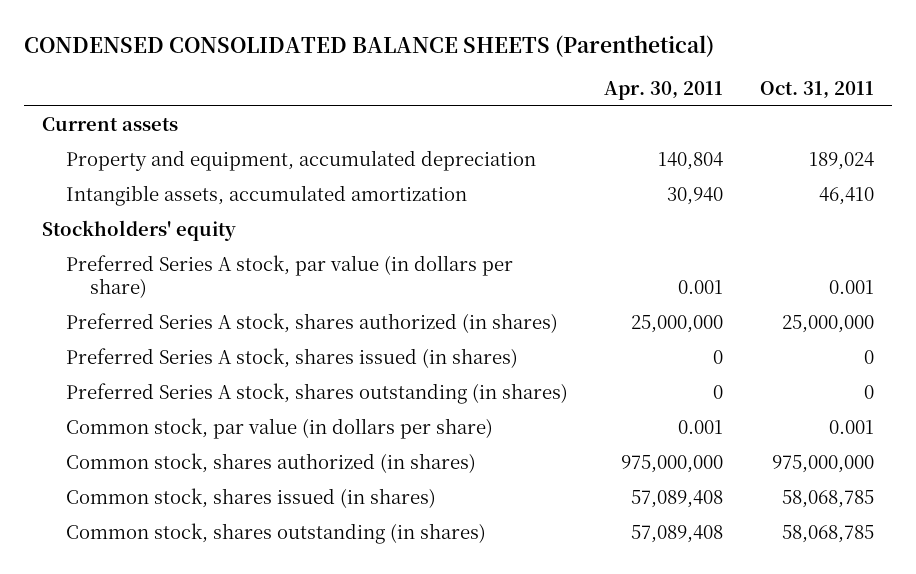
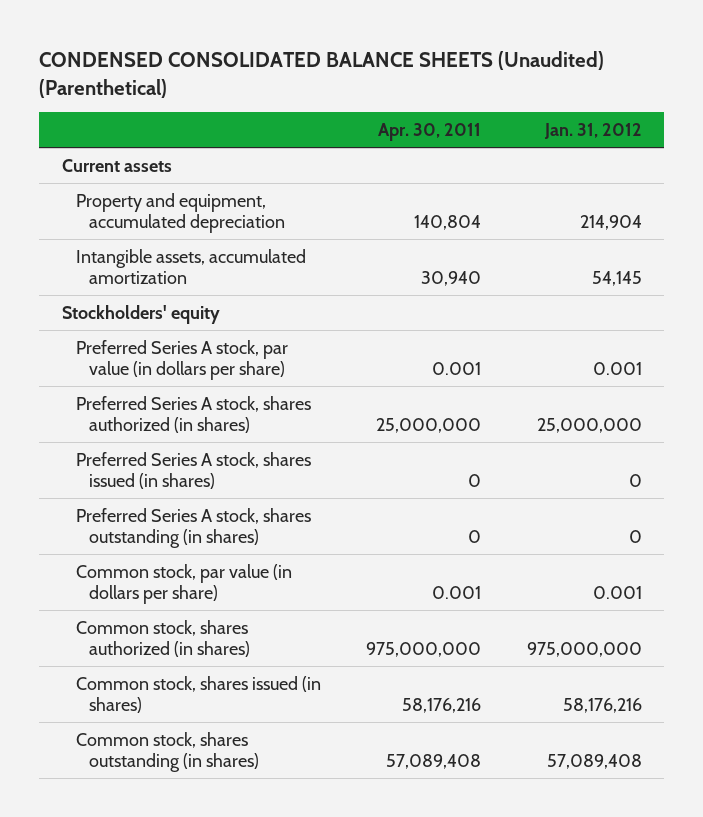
[24,34,715,57] CONDENSED CONSOLIDATED BALANCE SHEETS (Parenthetical) -> [38,50,604,98] CONDENSED CONSOLIDATED BALANCE SHEETS (Unaudited) (Parenthetical)
[759,81,874,100] Oct. 31, 2011 -> none
none -> [543,123,642,140] Jan. 31, 2012
[631,490,724,509] 57,089,408 -> [402,698,482,714] 58,176,216

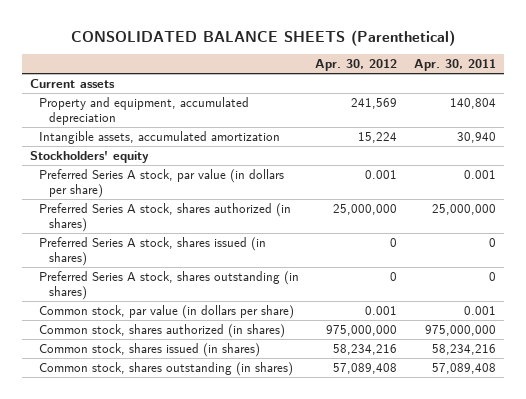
[38,50,604,98] CONDENSED CONSOLIDATED BALANCE SHEETS (Unaudited) (Parenthetical) -> [70,29,455,46] CONSOLIDATED BALANCE SHEETS (Parenthetical)
[543,123,642,140] Jan. 31, 2012 -> none
none -> [315,59,398,72] Apr. 30, 2012
[402,698,482,714] 58,176,216 -> [431,344,496,356] 58,234,216

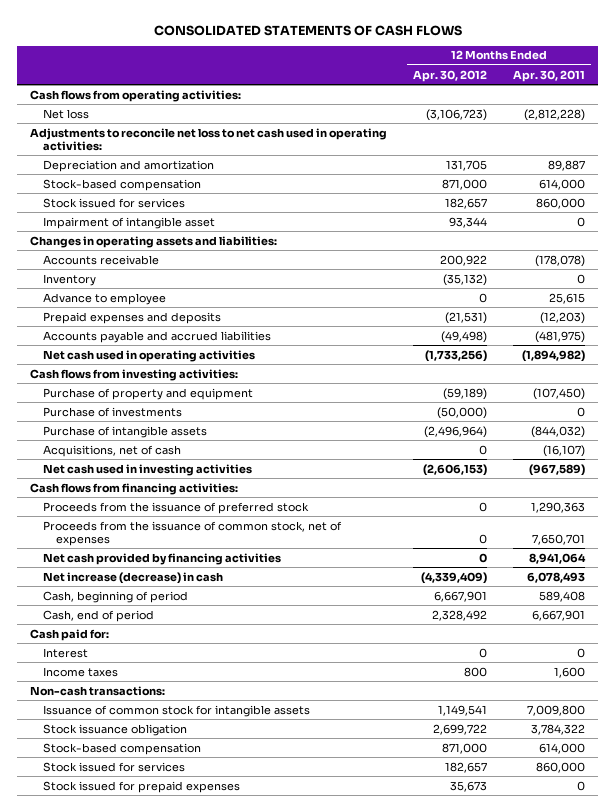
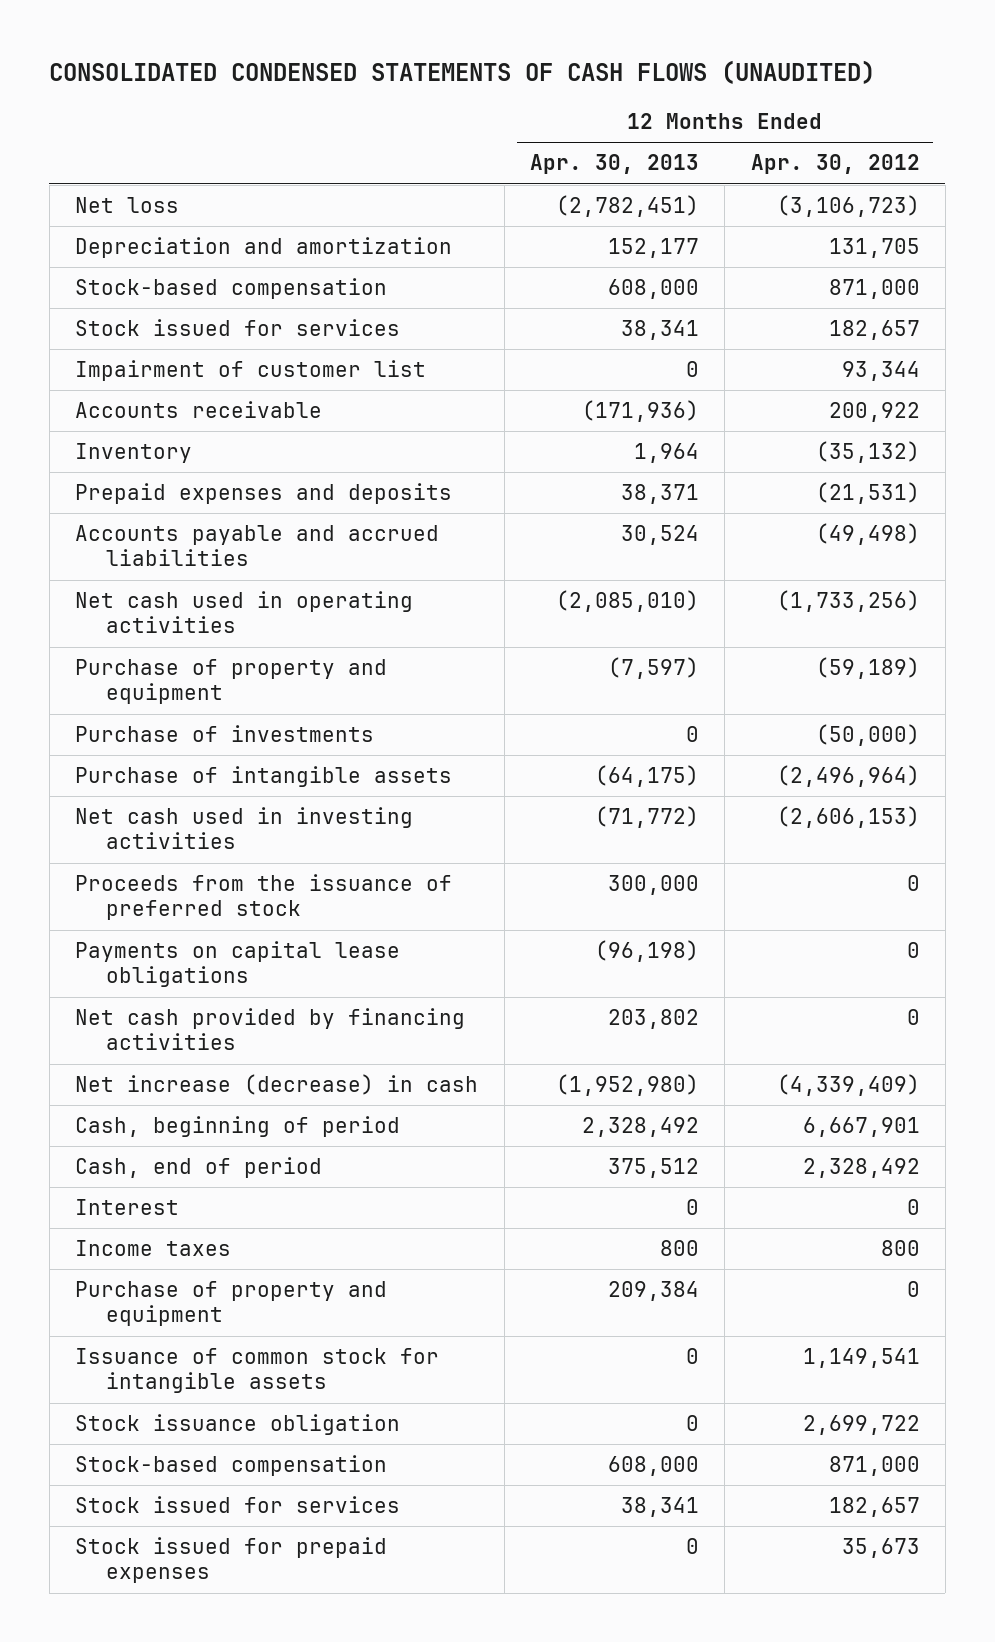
[153,24,462,36] CONSOLIDATED STATEMENTS OF CASH FLOWS -> [49,59,876,84] CONSOLIDATED CONDENSED STATEMENTS OF CASH FLOWS (UNAUDITED)
[513,69,586,82] Apr. 30, 2011 -> none
none -> [529,154,699,175] Apr. 30, 2013
[30,89,242,102] Cash flows from operating activities: -> none
[30,127,388,151] Adjustments to reconcile net loss to net cash used in operating activities: -> none
[30,235,278,248] Changes in operating assets and liabilities: -> none
[43,216,216,229] Impairment of intangible asset -> [75,360,427,382] Impairment of customer list
[43,292,167,305] Advance to employee -> none
[30,368,239,381] Cash flows from investing activities: -> none
[43,444,182,457] Acquisitions, net of cash -> none
[30,482,239,495] Cash flows from financing activities: -> none
[43,520,343,546] Proceeds from the issuance of common stock, net of expenses -> none
none -> [75,941,401,988] Payments on capital lease obligations
[30,628,110,641] Cash paid for: -> none
[30,685,166,696] Non-cash transactions: -> none
none -> [75,1281,388,1327] Purchase of property and equipment

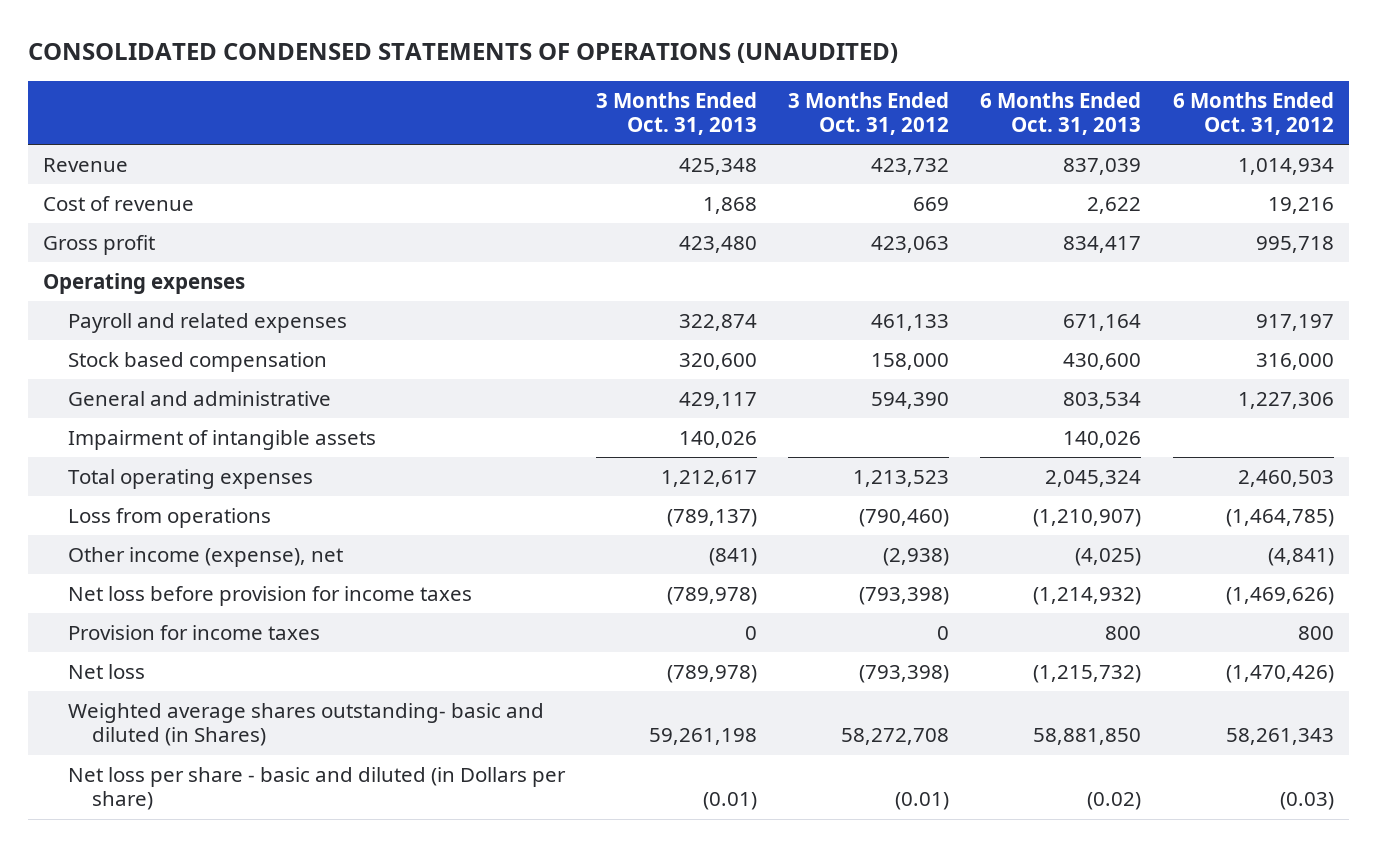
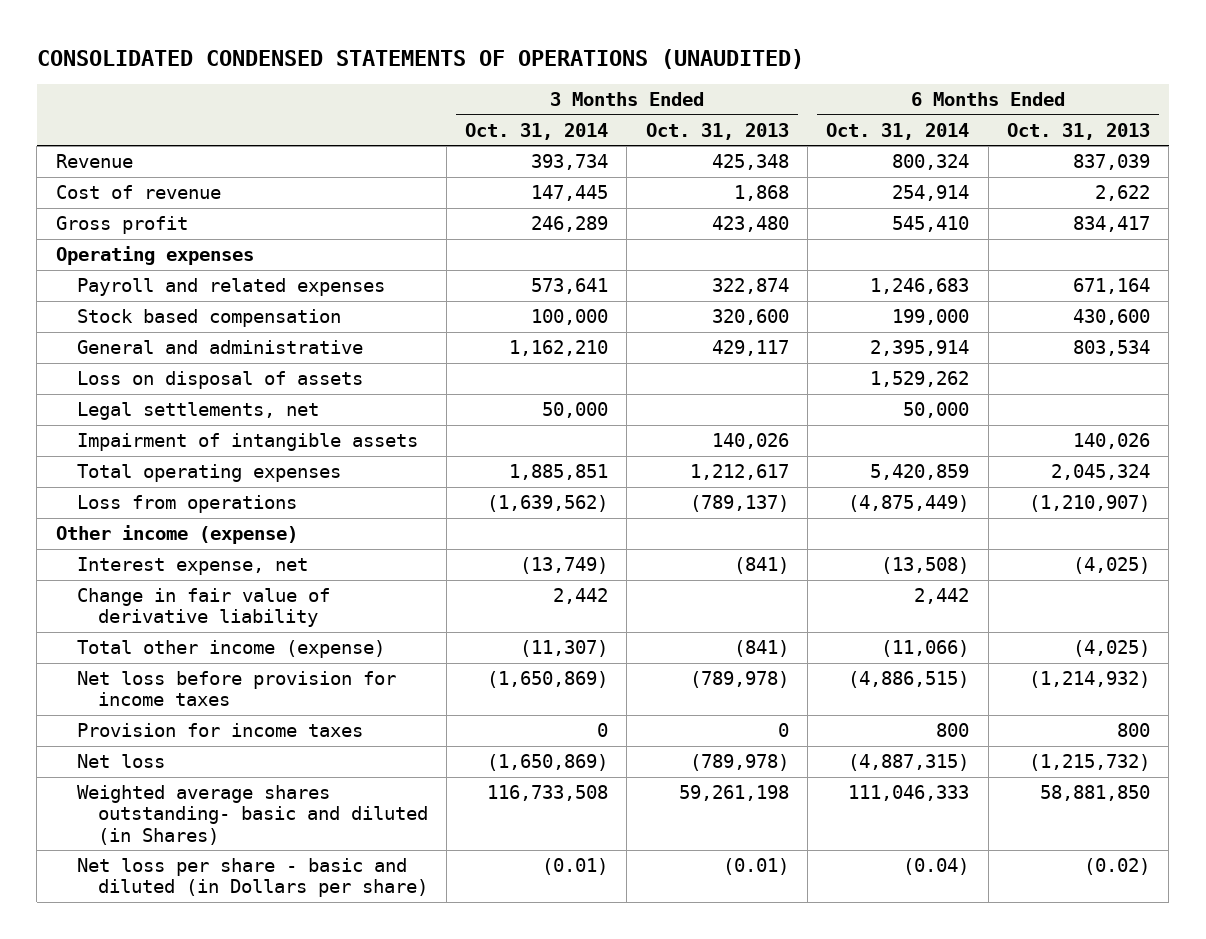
[788,91,950,136] 3 Months Ended Oct. 31, 2012 -> none
[1172,91,1334,136] 6 Months Ended Oct. 31, 2012 -> none
none -> [465,122,609,140] Oct. 31, 2014
none -> [826,122,970,140] Oct. 31, 2014
none -> [76,371,363,390] Loss on disposal of assets
none -> [76,402,319,421] Legal settlements, net
none -> [55,525,298,545] Other income (expense)
none -> [76,557,308,576] Interest expense, net
none -> [76,588,330,628] Change in fair value of derivative liability
[67,547,343,568] Other income (expense), net -> [76,640,385,659] Total other income (expense)

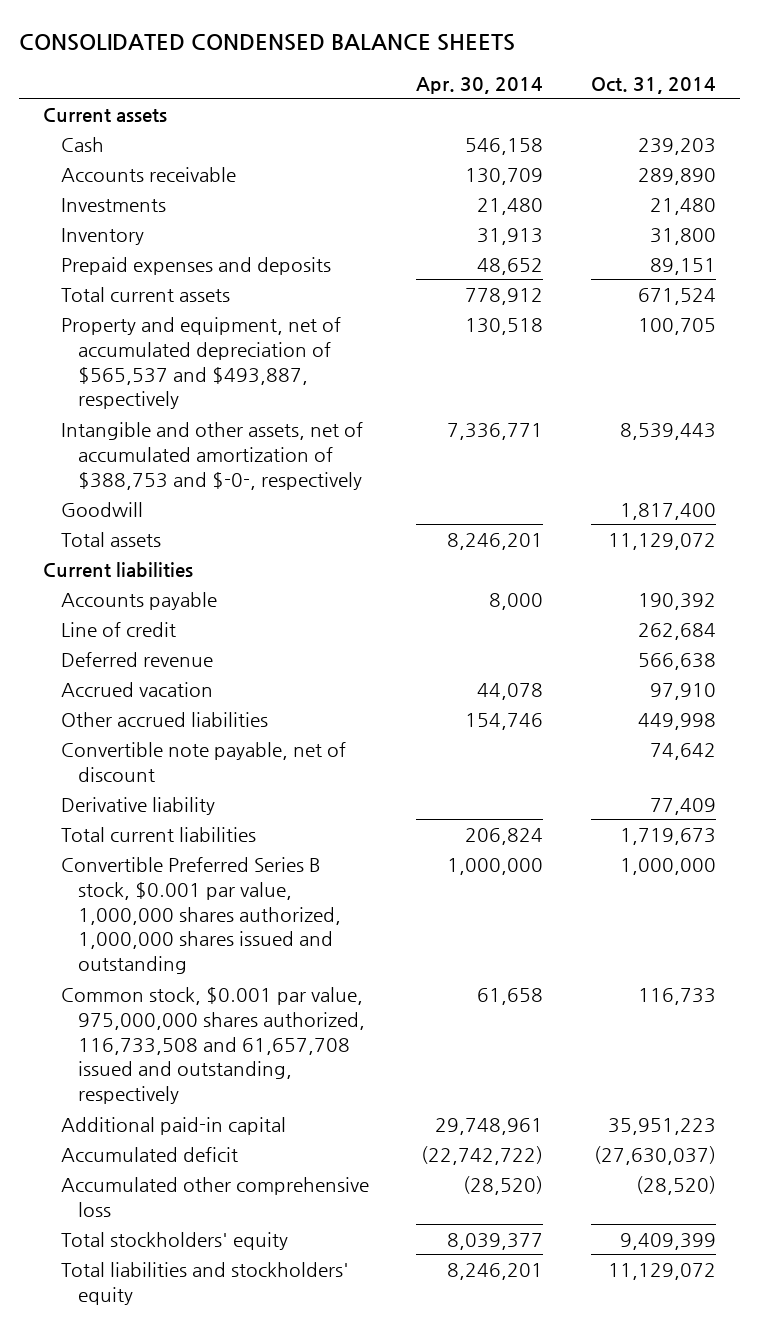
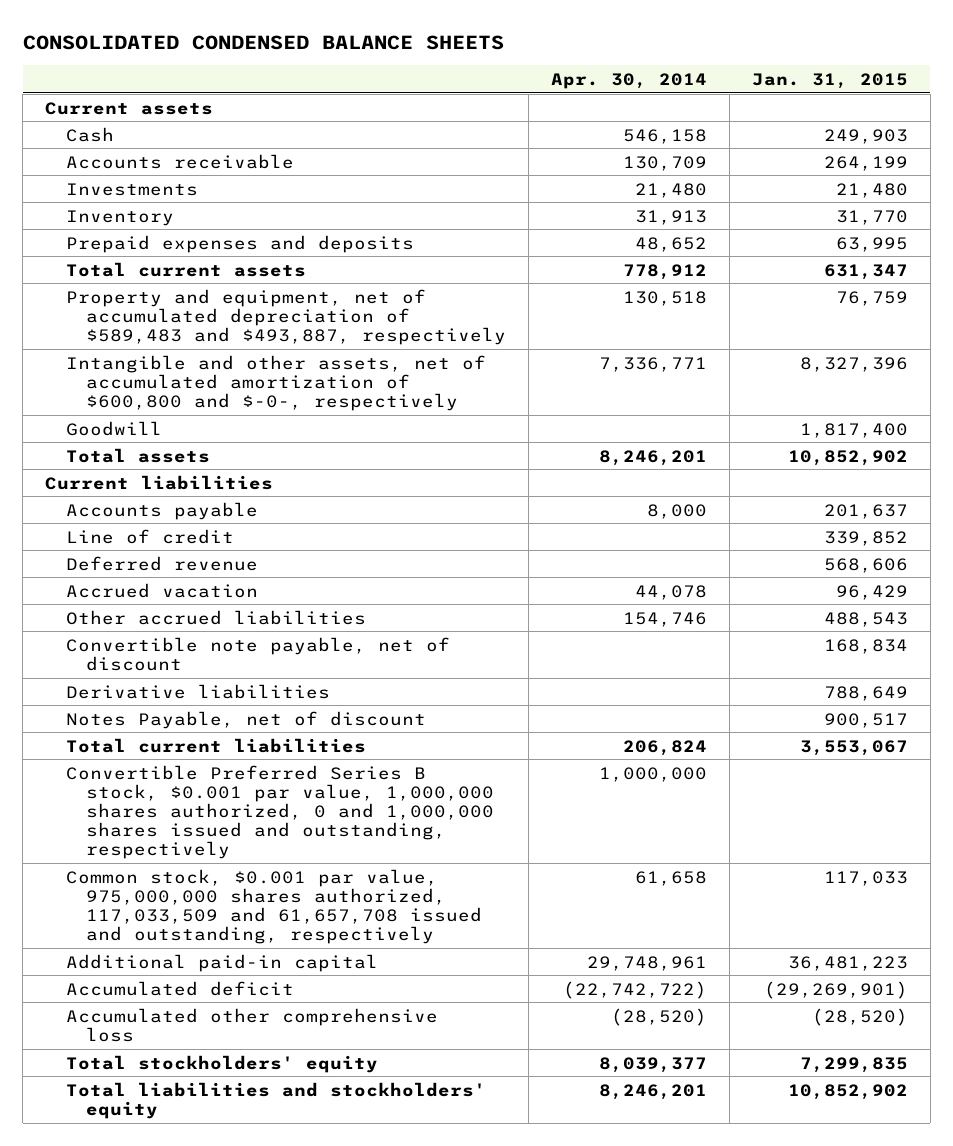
[591,76,717,94] Oct. 31, 2014 -> none
none -> [751,72,908,89] Jan. 31, 2015
[60,316,341,410] Property and equipment, net of accumulated depreciation of $565,537 and $493,887, respectively -> [65,288,506,345] Property and equipment, net of accumulated depreciation of $589,483 and $493,887, respectively
[60,421,363,490] Intangible and other assets, net of accumulated amortization of $388,753 and $-0-, respectively -> [65,354,486,411] Intangible and other assets, net of accumulated amortization of $600,800 and $-0-, respectively
[60,796,215,815] Derivative liability -> [65,683,330,699] Derivative liabilities
none -> [65,710,426,729] Notes Payable, net of discount
[60,856,342,975] Convertible Preferred Series B stock, $0.001 par value, 1,000,000 shares authorized, 1,000,000 shares issued and outstanding -> [65,764,494,860] Convertible Preferred Series B stock, $0.001 par value, 1,000,000 shares authorized, 0 and 1,000,000 shares issued and outstanding, respectively
[60,986,366,1105] Common stock, $0.001 par value, 975,000,000 shares authorized, 116,733,508 and 61,657,708 issued and outstanding, respectively -> [65,868,482,944] Common stock, $0.001 par value, 975,000,000 shares authorized, 117,033,509 and 61,657,708 issued and outstanding, respectively

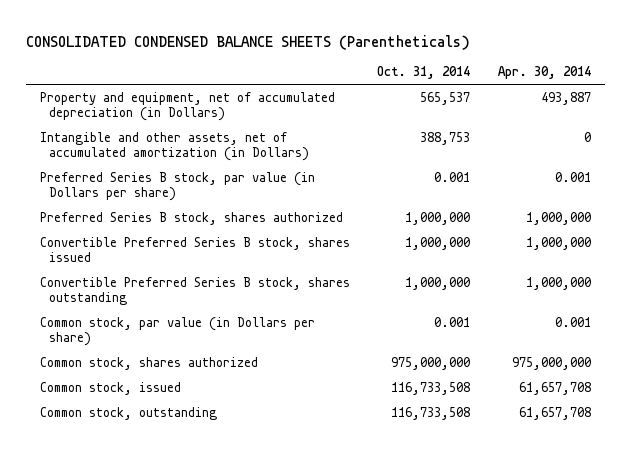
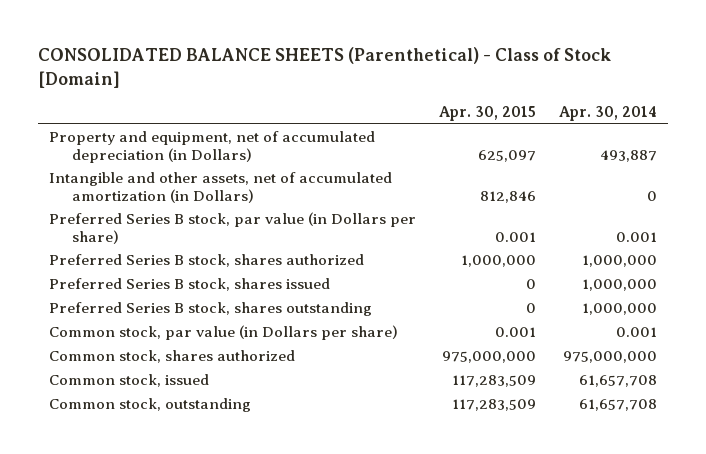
[26,34,471,50] CONSOLIDATED CONDENSED BALANCE SHEETS (Parentheticals) -> [37,47,611,89] CONSOLIDATED BALANCE SHEETS (Parenthetical) - Class of Stock [Domain]
[377,66,471,80] Oct. 31, 2014 -> none
none -> [438,106,536,122] Apr. 30, 2015
[39,236,350,263] Convertible Preferred Series B stock, shares issued -> [49,278,331,292] Preferred Series B stock, shares issued
[39,276,350,306] Convertible Preferred Series B stock, shares outstanding -> [49,302,373,317] Preferred Series B stock, shares outstanding

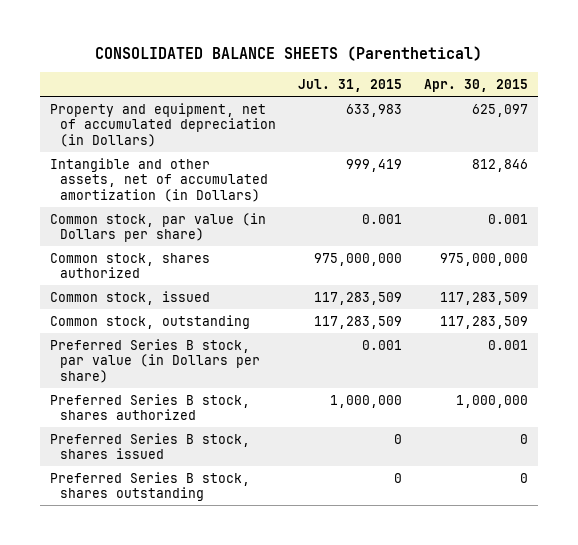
[37,47,611,89] CONSOLIDATED BALANCE SHEETS (Parenthetical) - Class of Stock [Domain] -> [94,46,482,62] CONSOLIDATED BALANCE SHEETS (Parenthetical)
[558,106,657,122] Apr. 30, 2014 -> none
none -> [297,78,402,92] Jul. 31, 2015
[49,212,417,245] Preferred Series B stock, par value (in Dollars per share) -> [50,338,261,383] Preferred Series B stock, par value (in Dollars per share)
[49,254,365,268] Preferred Series B stock, shares authorized -> [50,393,251,421] Preferred Series B stock, shares authorized
[49,278,331,292] Preferred Series B stock, shares issued -> [50,432,251,460] Preferred Series B stock, shares issued
[49,302,373,317] Preferred Series B stock, shares outstanding -> [50,471,251,502] Preferred Series B stock, shares outstanding

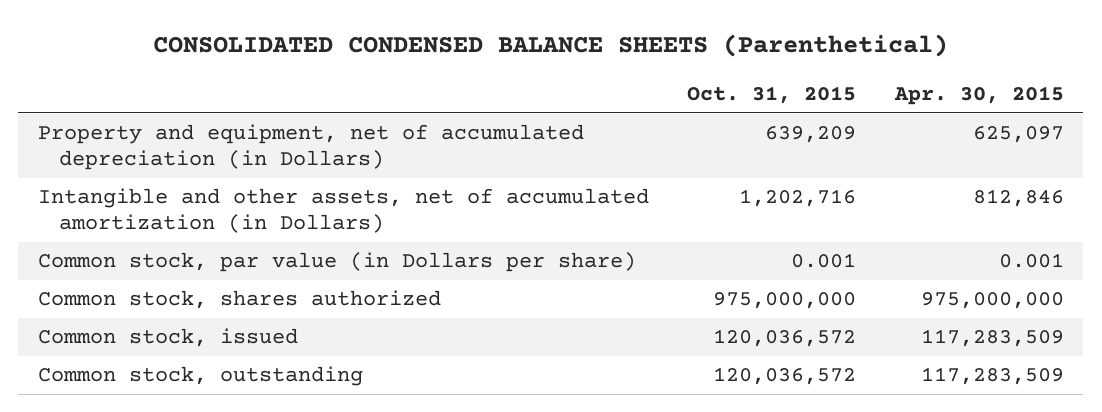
[94,46,482,62] CONSOLIDATED BALANCE SHEETS (Parenthetical) -> [152,34,948,58] CONSOLIDATED CONDENSED BALANCE SHEETS (Parenthetical)
[297,78,402,92] Jul. 31, 2015 -> none
none -> [687,85,857,104] Oct. 31, 2015
[50,338,261,383] Preferred Series B stock, par value (in Dollars per share) -> none
[50,393,251,421] Preferred Series B stock, shares authorized -> none
[50,432,251,460] Preferred Series B stock, shares issued -> none
[50,471,251,502] Preferred Series B stock, shares outstanding -> none

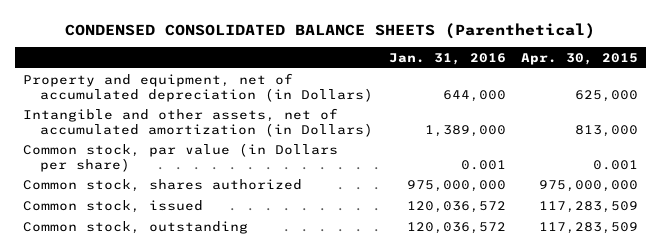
[152,34,948,58] CONSOLIDATED CONDENSED BALANCE SHEETS (Parenthetical) -> [65,22,596,39] CONDENSED CONSOLIDATED BALANCE SHEETS (Parenthetical)
[687,85,857,104] Oct. 31, 2015 -> none
none -> [388,52,506,65] Jan. 31, 2016
[973,126,1065,144] 625,097 -> [575,89,639,102] 625,000
[973,189,1065,208] 812,846 -> [575,124,639,137] 813,000

